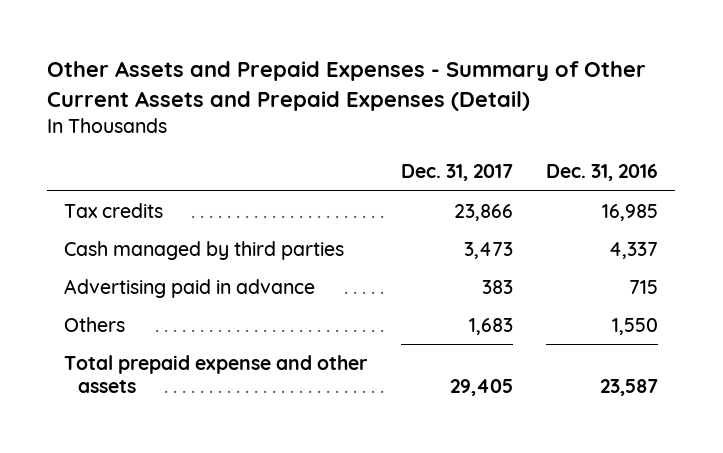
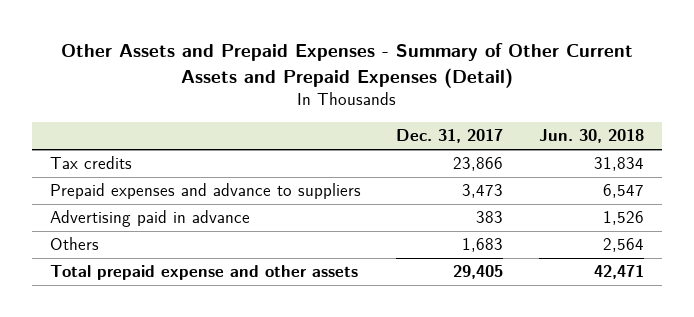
[546,164,659,182] Dec. 31, 2016 -> none
none -> [539,129,645,144] Jun. 30, 2018
[64,240,345,260] Cash managed by third parties -> [49,183,361,200] Prepaid expenses and advance to suppliers

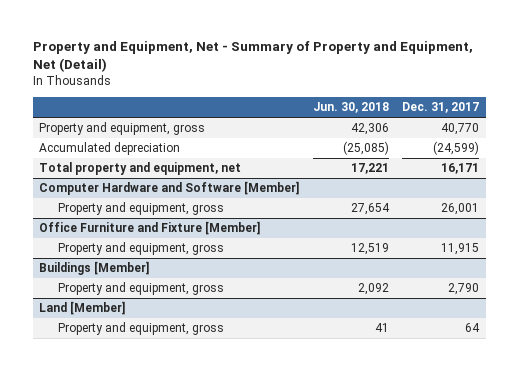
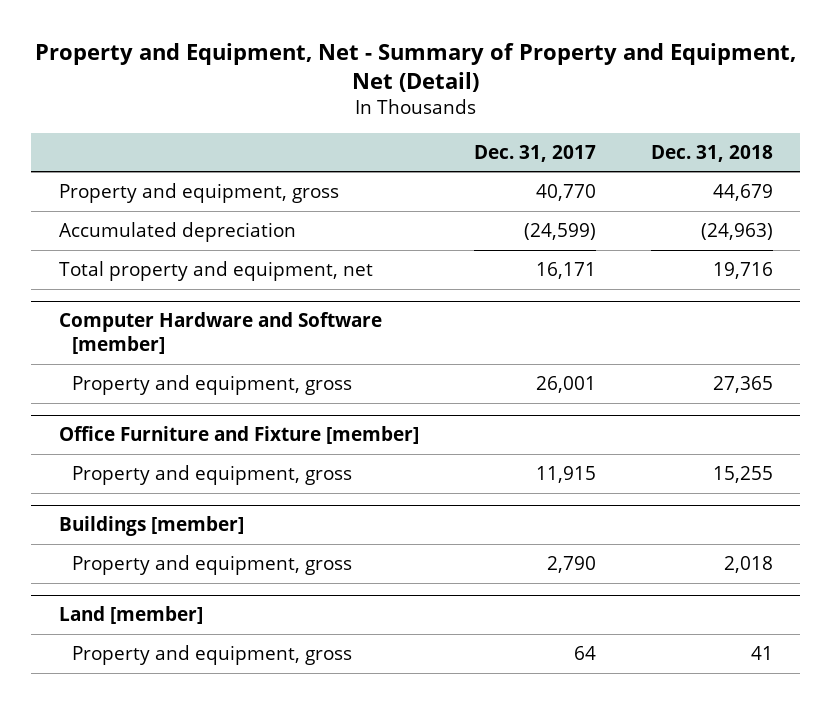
[312,102,389,114] Jun. 30, 2018 -> none
none -> [650,144,773,162] Dec. 31, 2018
[39,181,300,196] Computer Hardware and Software [Member] -> [58,311,382,354] Computer Hardware and Software [member]
[39,221,261,236] Office Furniture and Fixture [Member] -> [58,425,419,444] Office Furniture and Fixture [member]
[39,261,150,276] Buildings [Member] -> [58,515,244,536] Buildings [member]
[39,301,126,316] Land [Member] -> [58,605,203,624] Land [member]

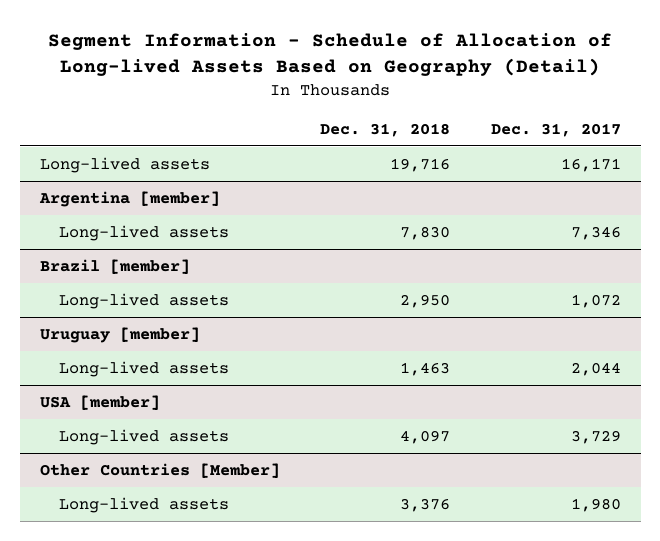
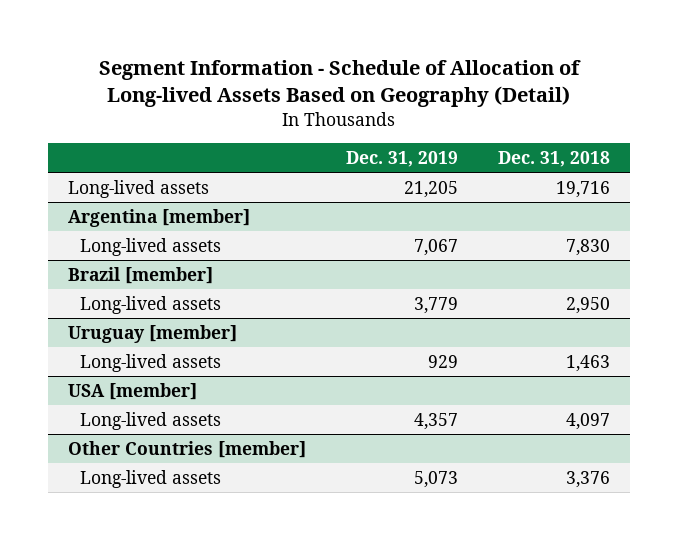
[490,122,621,137] Dec. 31, 2017 -> none
none -> [345,150,458,167] Dec. 31, 2019
[39,462,280,478] Other Countries [Member] -> [67,440,306,458] Other Countries [member]

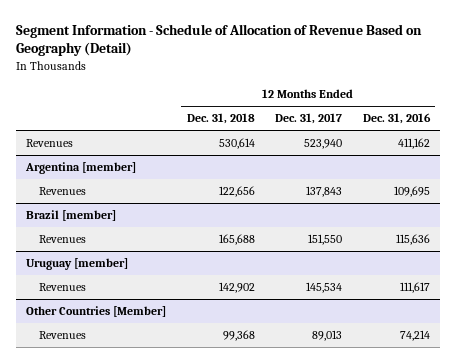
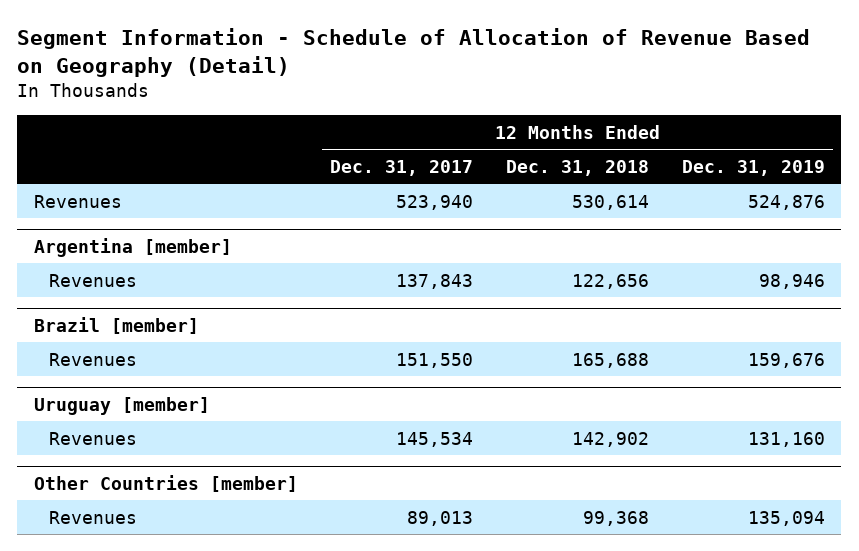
[362,113,431,125] Dec. 31, 2016 -> none
none -> [681,159,825,176] Dec. 31, 2019
[25,306,166,318] Other Countries [Member] -> [33,474,298,492] Other Countries [member]

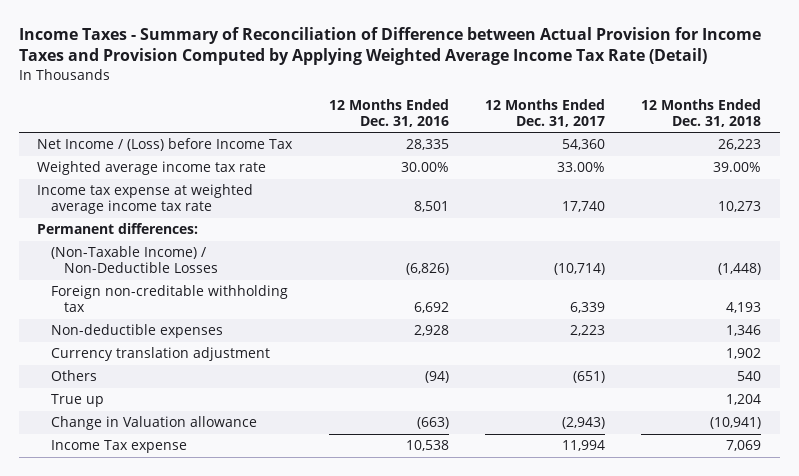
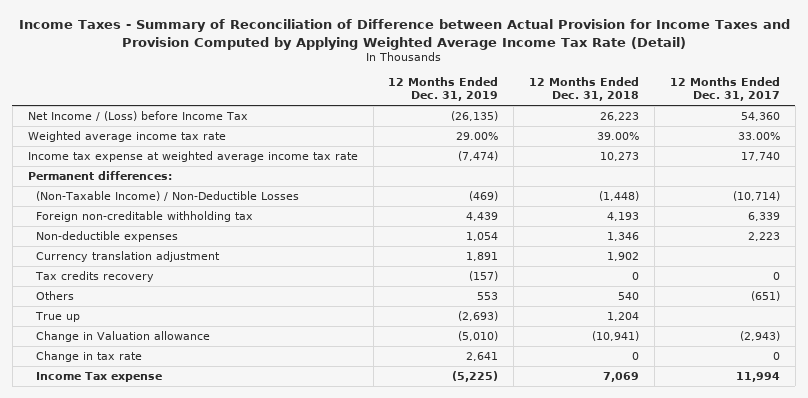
[328,98,449,127] 12 Months Ended Dec. 31, 2016 -> none
none -> [388,77,499,102] 12 Months Ended Dec. 31, 2019
none -> [35,270,155,282] Tax credits recovery
none -> [36,350,143,362] Change in tax rate

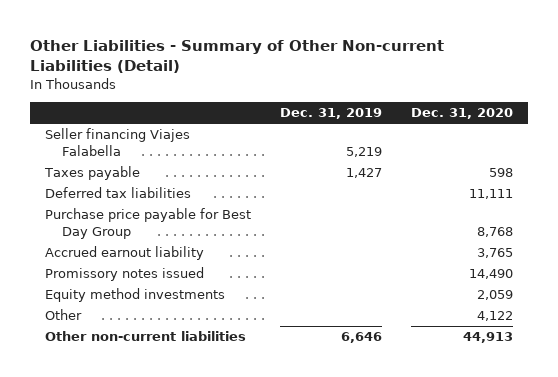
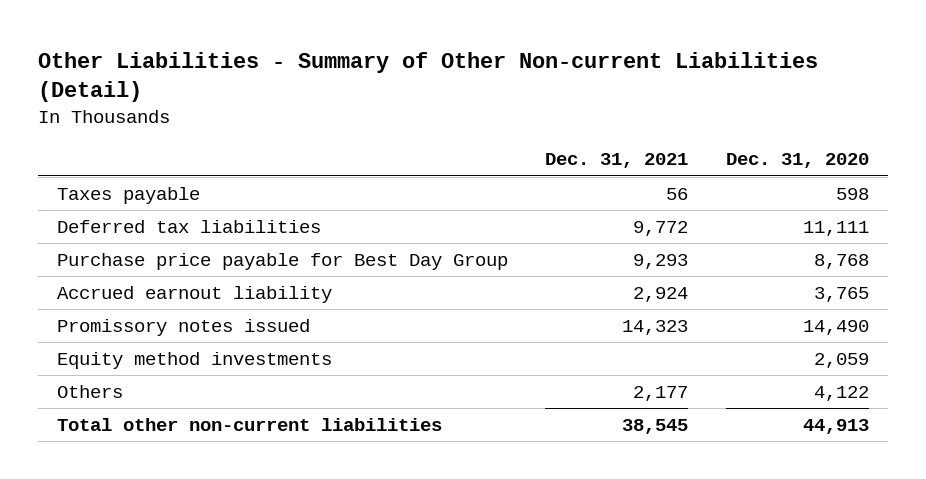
[280,108,383,120] Dec. 31, 2019 -> none
none -> [545,153,689,169] Dec. 31, 2021
[44,128,190,156] Seller financing Viajes Falabella -> none
[44,309,82,321] Other -> [56,384,123,398] Others
[44,331,246,342] Other non-current liabilities -> [56,417,442,431] Total other non-current liabilities

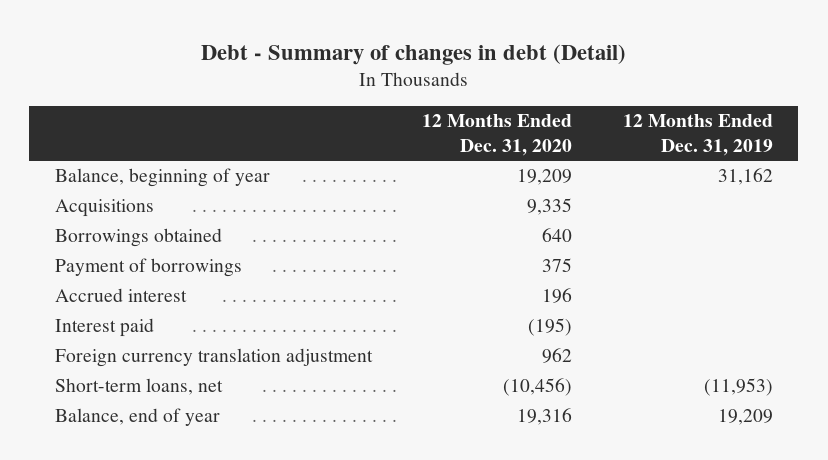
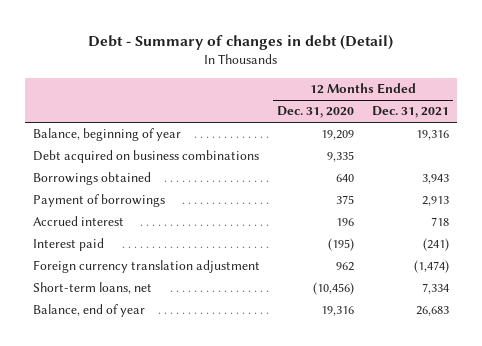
[623,113,774,156] 12 Months Ended Dec. 31, 2019 -> none
none -> [371,106,449,119] Dec. 31, 2021
[54,199,154,218] Acquisitions -> [33,150,260,164] Debt acquired on business combinations

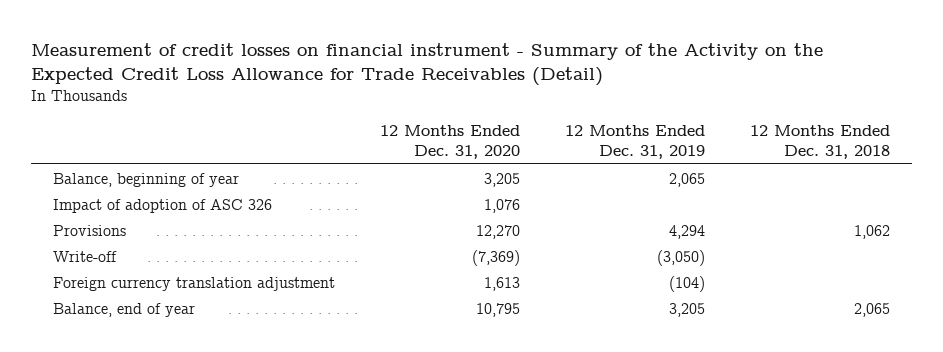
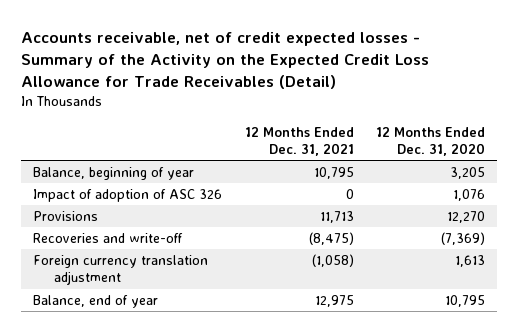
[31,42,824,87] Measurement of credit losses on financial instrument - Summary of the Activity on the Expected Credit Loss Allowance for Trade Receivables (Detail) -> [21,32,430,90] Accounts receivable, net of credit expected losses - Summary of the Activity on the Expected Credit Loss Allowance for Trade Receivables (Detail)
[565,124,706,160] 12 Months Ended Dec. 31, 2019 -> none
[749,124,890,160] 12 Months Ended Dec. 31, 2018 -> none
none -> [244,126,354,156] 12 Months Ended Dec. 31, 2021
[53,250,118,262] Write-off -> [32,233,183,244] Recoveries and write-off

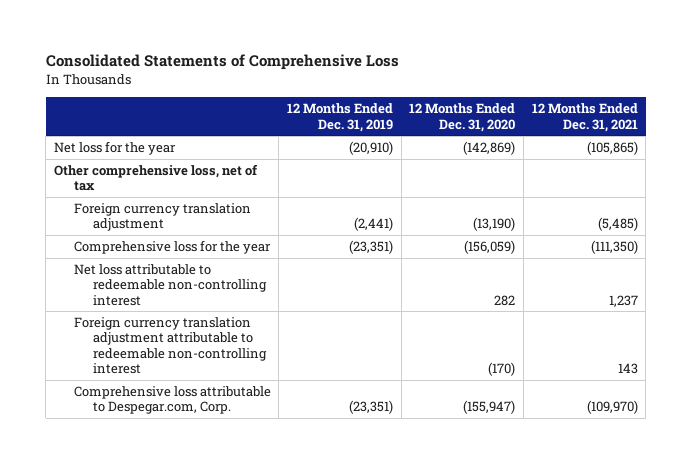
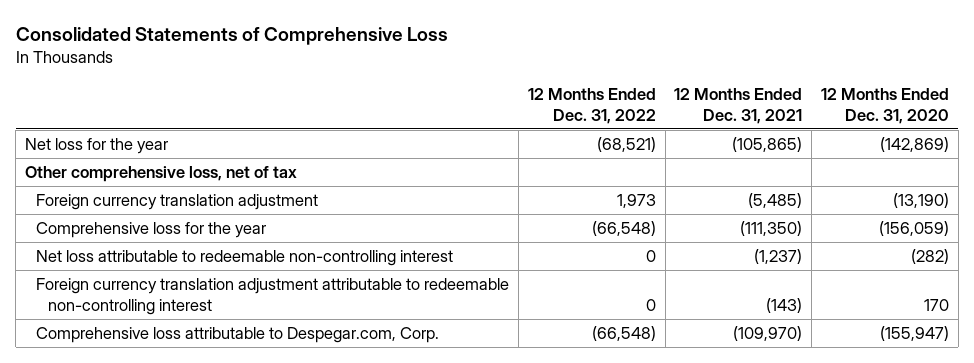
[287,103,394,132] 12 Months Ended Dec. 31, 2019 -> none
none -> [527,87,656,124] 12 Months Ended Dec. 31, 2022
[494,294,516,306] 282 -> [910,248,949,264] (282)
[608,294,638,307] 1,237 -> [754,248,803,264] (1,237)
[488,361,516,376] (170) -> [923,299,949,312] 170
[617,362,638,374] 143 -> [766,298,803,314] (143)

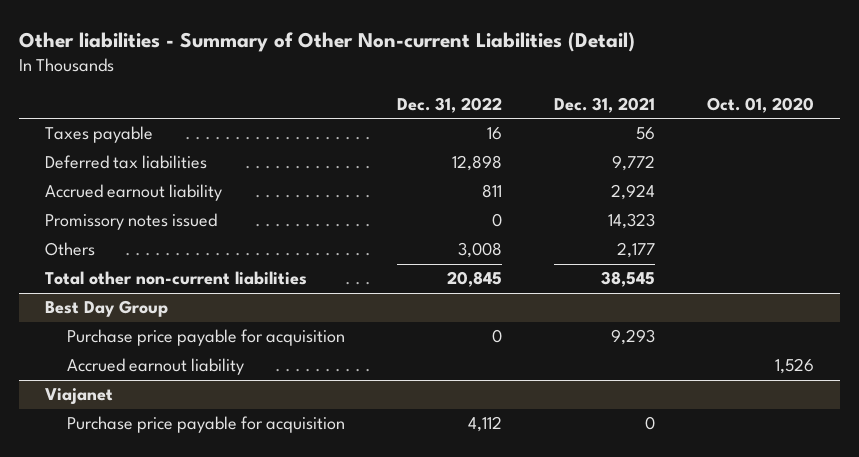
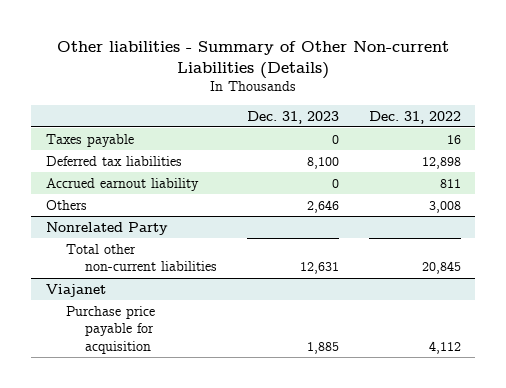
[18,31,635,52] Other liabilities - Summary of Other Non-current Liabilities (Detail) -> [57,40,450,80] Other liabilities - Summary of Other Non-current Liabilities (Details)
[554,96,656,113] Dec. 31, 2021 -> none
[707,96,815,113] Oct. 01, 2020 -> none
none -> [247,110,340,124] Dec. 31, 2023
[44,213,217,231] Promissory notes issued -> none
none -> [45,221,168,235] Nonrelated Party
[44,300,168,318] Best Day Group -> none
[66,329,345,347] Purchase price payable for acquisition -> none
[66,358,244,376] Accrued earnout liability -> none

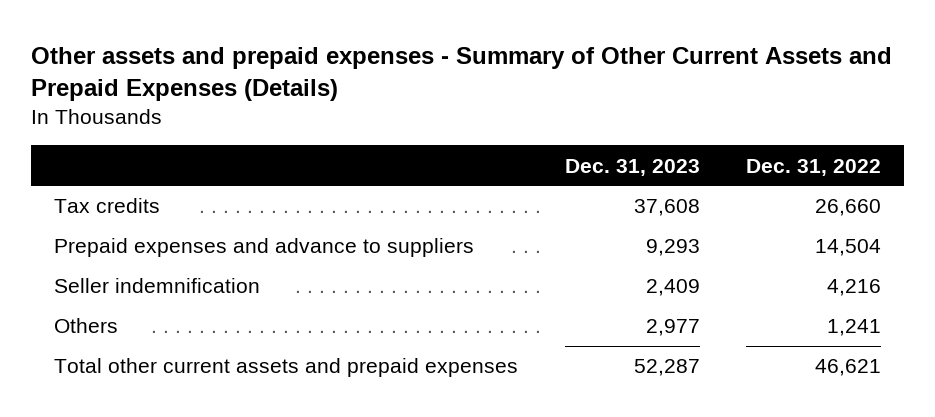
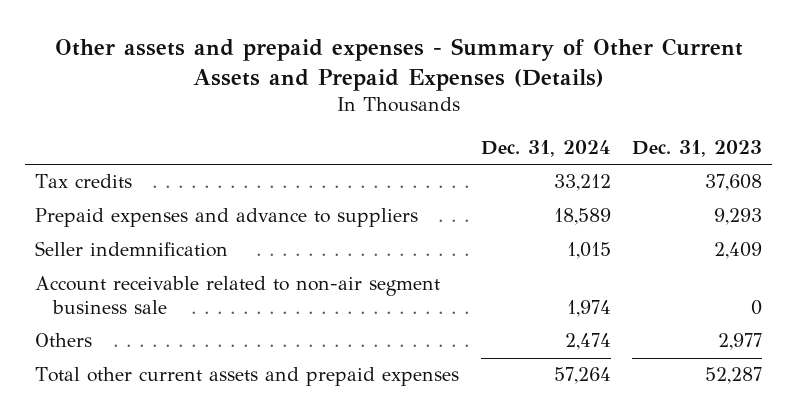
[745,158,881,176] Dec. 31, 2022 -> none
none -> [480,140,611,158] Dec. 31, 2024
none -> [35,276,441,314] Account receivable related to non-air segment business sale

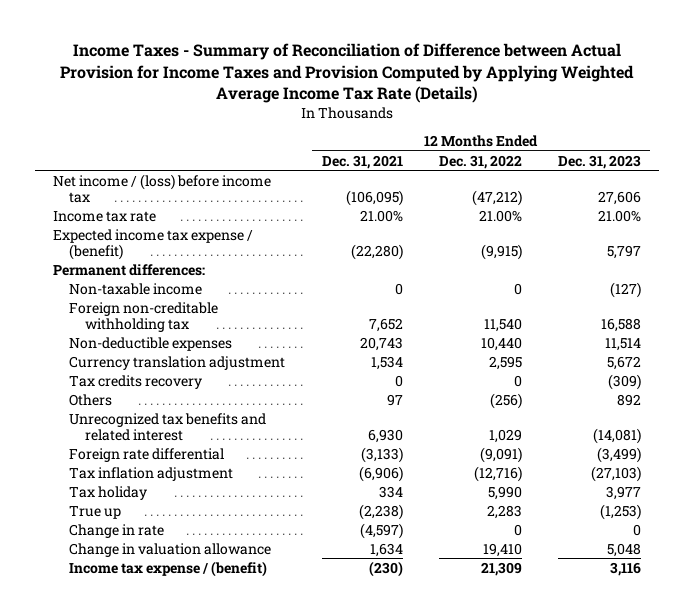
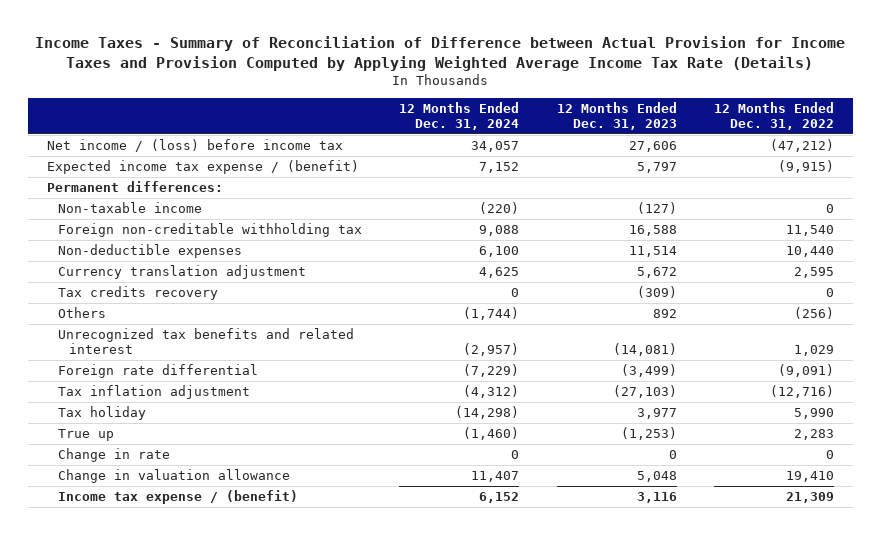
[321,154,403,169] Dec. 31, 2021 -> none
none -> [399,101,520,130] 12 Months Ended Dec. 31, 2024
[52,210,156,222] Income tax rate -> none

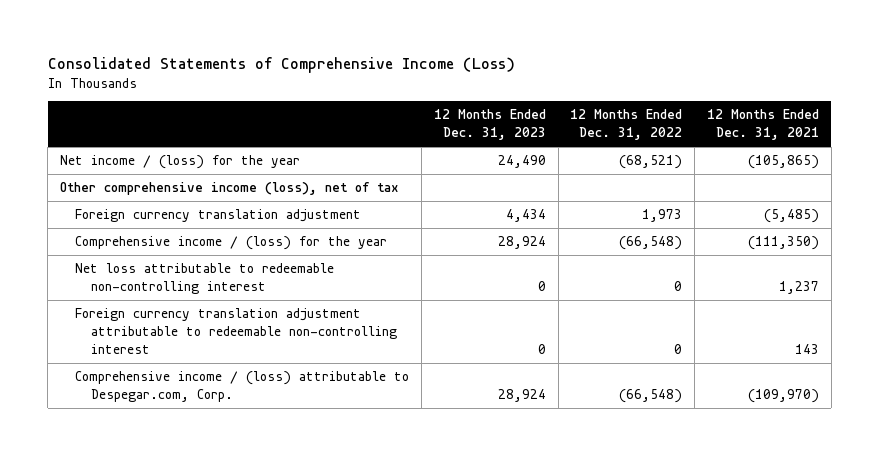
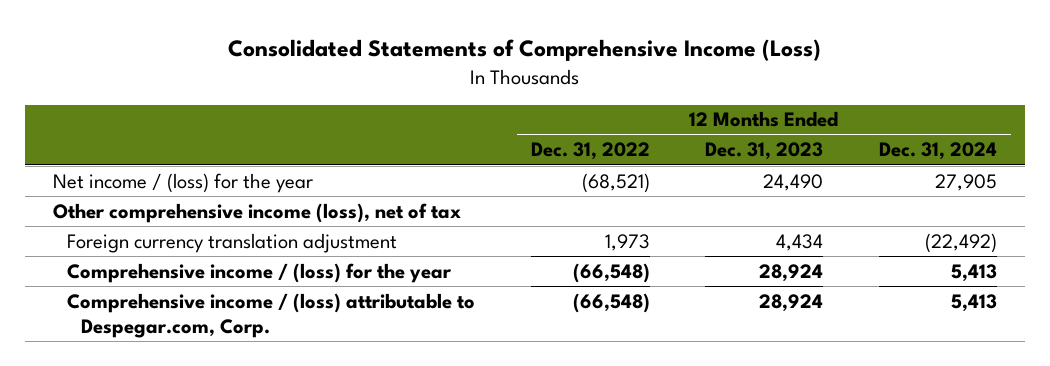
[706,109,819,141] 12 Months Ended Dec. 31, 2021 -> none
none -> [879,142,998,161] Dec. 31, 2024
[75,263,335,294] Net loss attributable to redeemable non-controlling interest -> none
[75,308,397,354] Foreign currency translation adjustment attributable to redeemable non-controlling interest -> none

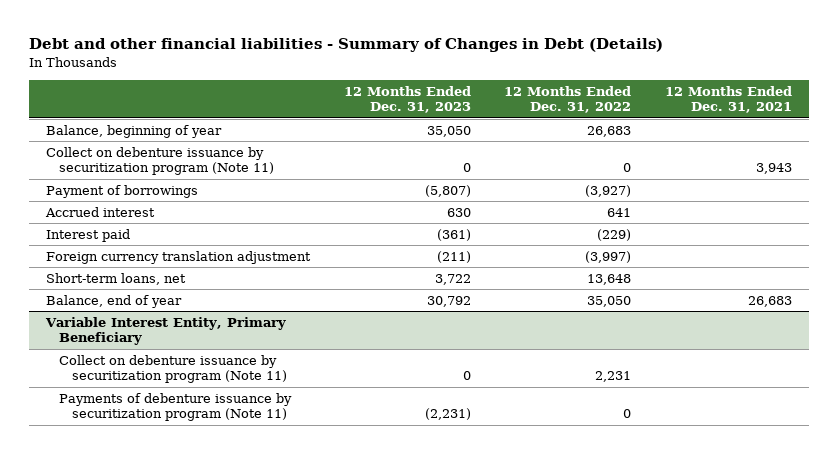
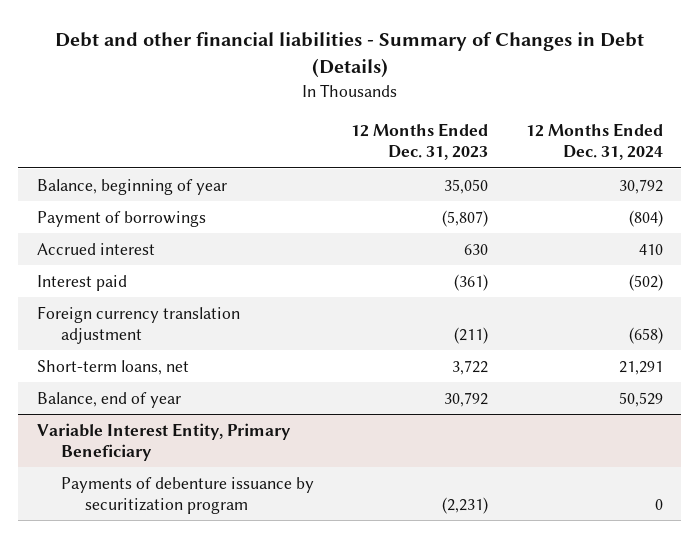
[504,85,632,114] 12 Months Ended Dec. 31, 2022 -> none
[665,85,793,114] 12 Months Ended Dec. 31, 2021 -> none
none -> [525,123,663,161] 12 Months Ended Dec. 31, 2024
[46,146,274,176] Collect on debenture issuance by securitization program (Note 11) -> none
[58,354,287,384] Collect on debenture issuance by securitization program (Note 11) -> none
[58,392,292,422] Payments of debenture issuance by securitization program (Note 11) -> [60,476,314,514] Payments of debenture issuance by securitization program

